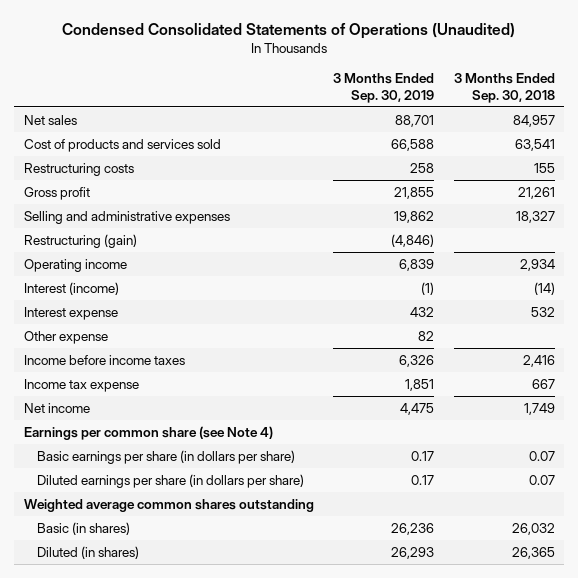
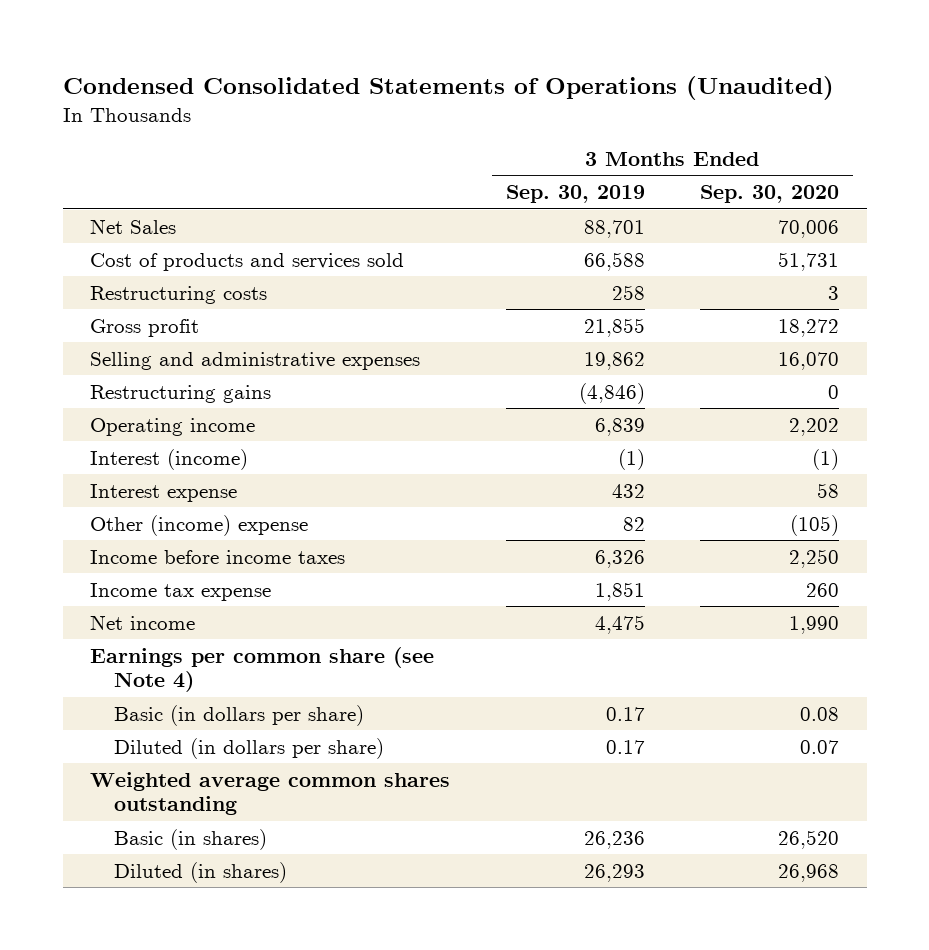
[453,73,555,103] 3 Months Ended Sep. 30, 2018 -> none
none -> [700,185,840,204] Sep. 30, 2020
[23,114,77,125] Net sales -> [90,218,177,234] Net Sales
[23,233,137,248] Restructuring (gain) -> [90,384,272,403] Restructuring gains
[23,330,108,344] Other expense -> [90,514,309,536] Other (income) expense
[37,449,296,464] Basic earnings per share (in dollars per share) -> [113,704,364,726] Basic (in dollars per share)
[37,473,305,488] Diluted earnings per share (in dollars per share) -> [113,737,384,759] Diluted (in dollars per share)

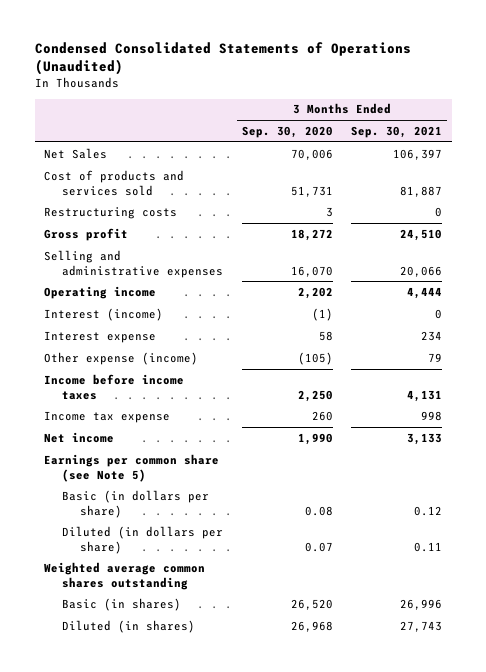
[505,185,645,204] Sep. 30, 2019 -> none
none -> [351,125,443,138] Sep. 30, 2021
[90,384,272,403] Restructuring gains -> none
[90,514,309,536] Other (income) expense -> [43,351,198,365] Other expense (income)
[90,646,435,693] Earnings per common share (see Note 4) -> [43,453,219,482] Earnings per common share (see Note 5)

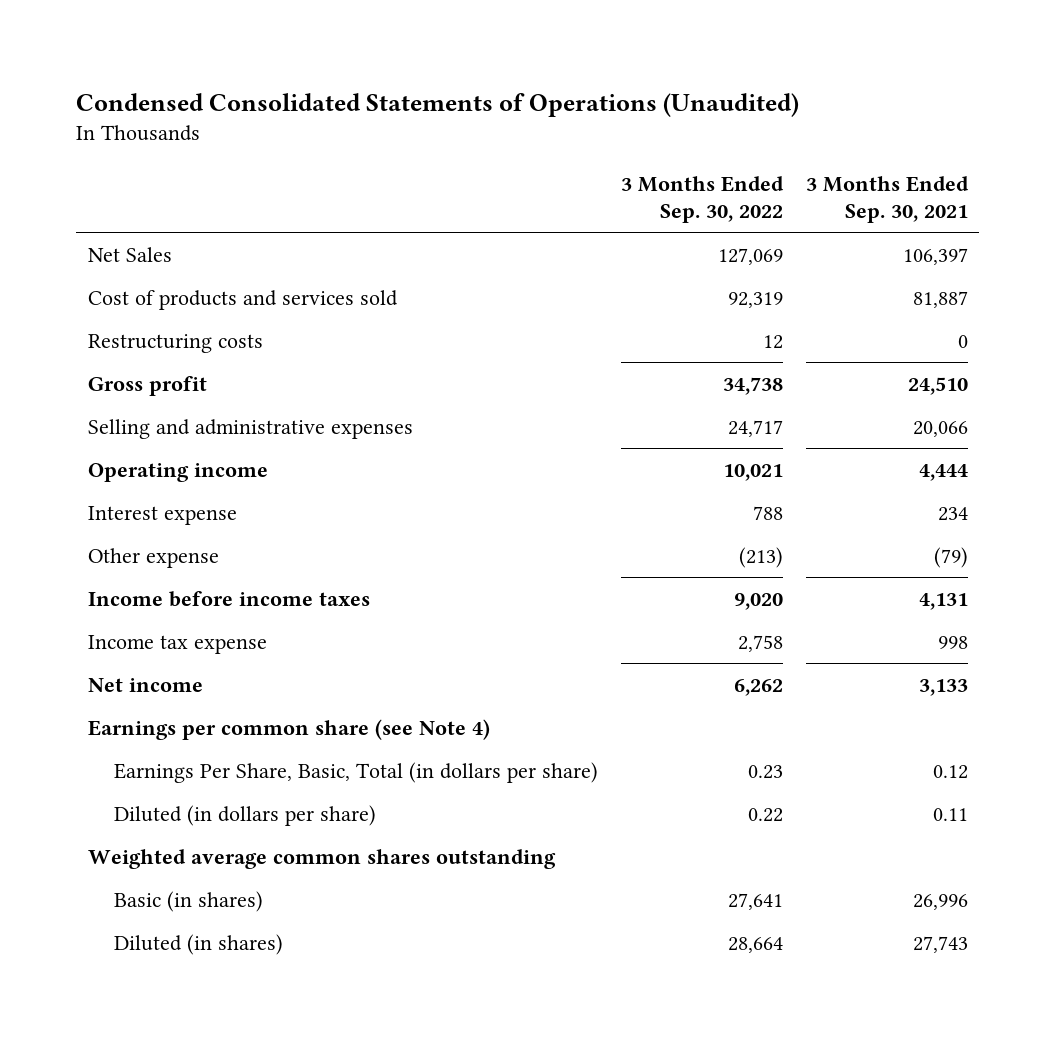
[241,125,333,138] Sep. 30, 2020 -> none
none -> [620,175,784,224] 3 Months Ended Sep. 30, 2022
[43,307,163,321] Interest (income) -> none
[43,351,198,365] Other expense (income) -> [87,547,219,568] Other expense
[428,352,443,362] 79 -> [933,546,968,568] (79)
[43,453,219,482] Earnings per common share (see Note 5) -> [87,718,490,740] Earnings per common share (see Note 4)
[62,489,210,518] Basic (in dollars per share) -> [114,761,599,783] Earnings Per Share, Basic, Total (in dollars per share)

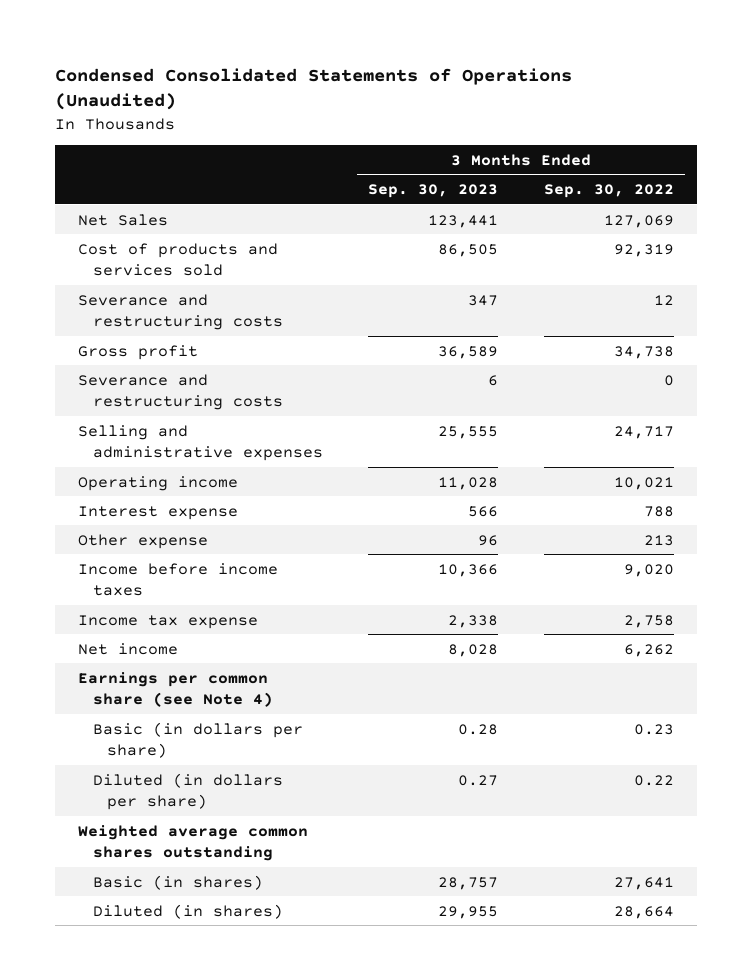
[805,175,969,224] 3 Months Ended Sep. 30, 2021 -> none
none -> [368,183,499,198] Sep. 30, 2023
[87,333,263,353] Restructuring costs -> [78,293,283,330] Severance and restructuring costs
none -> [78,373,283,410] Severance and restructuring costs
[738,546,783,568] (213) -> [643,534,674,546] 213
[114,761,599,783] Earnings Per Share, Basic, Total (in dollars per share) -> [92,721,303,758] Basic (in dollars per share)

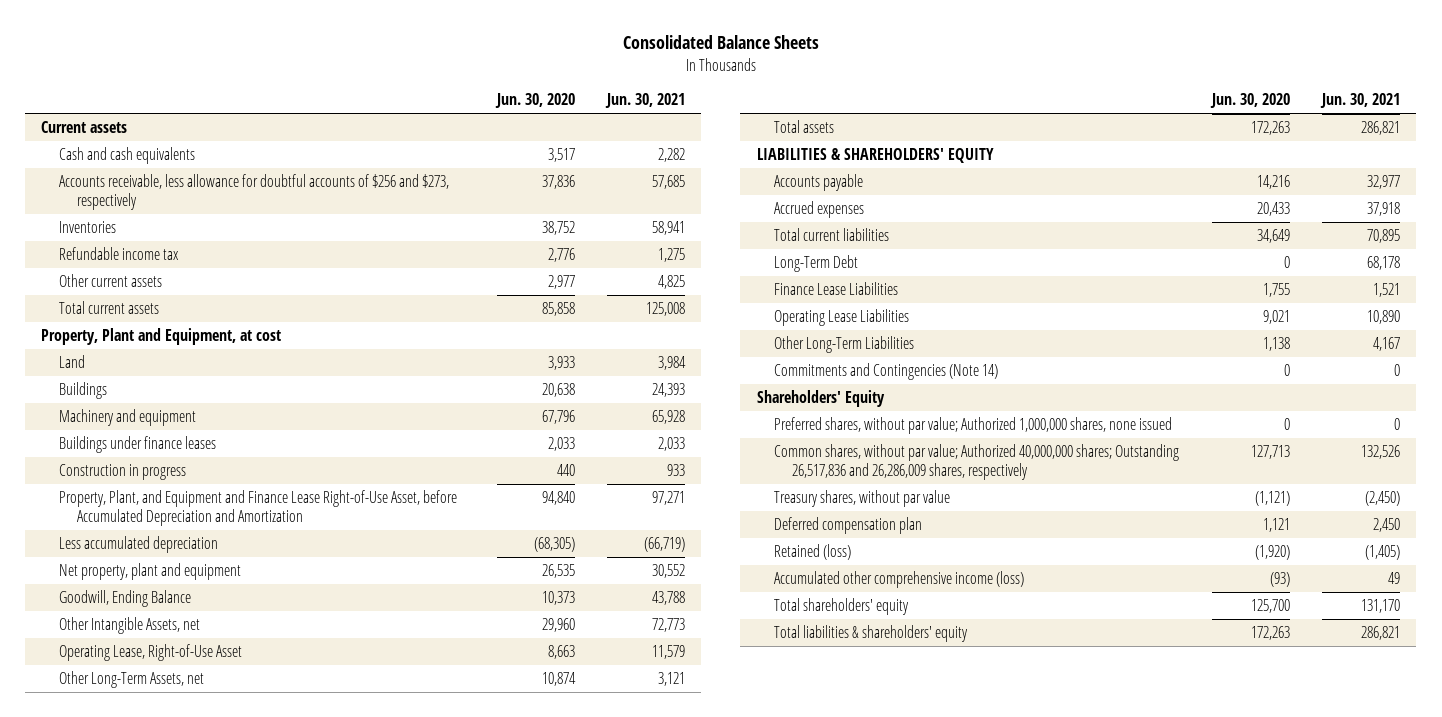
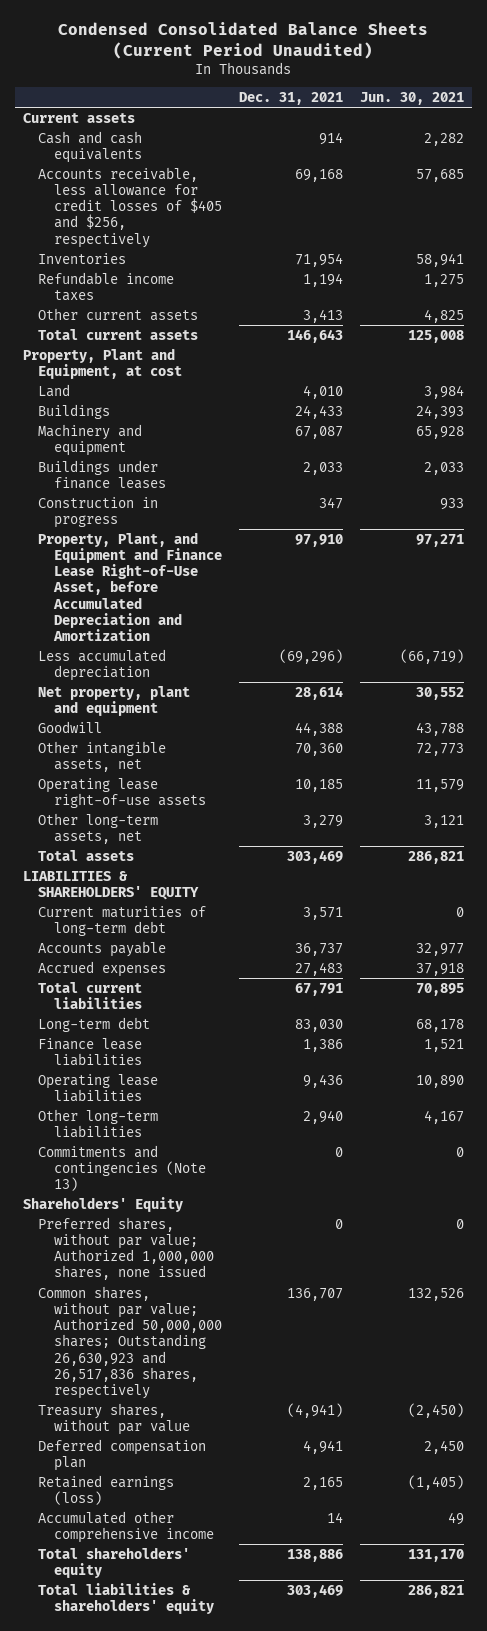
[622,35,819,50] Consolidated Balance Sheets -> [58,22,429,60] Condensed Consolidated Balance Sheets (Current Period Unaudited)
[494,93,575,109] Jun. 30, 2020 -> none
none -> [238,91,343,105] Dec. 31, 2021
[59,174,450,210] Accounts receivable, less allowance for doubtful accounts of $256 and $273, respectively -> [38,166,222,248] Accounts receivable, less allowance for credit losses of $405 and $256, respectively
[59,247,180,261] Refundable income tax -> [38,271,175,301] Refundable income taxes
[59,590,192,608] Goodwill, Ending Balance -> [38,720,103,733] Goodwill
[59,617,201,635] Other Intangible Assets, net -> [38,740,167,772] Other intangible assets, net
[59,644,243,662] Operating Lease, Right-of-Use Asset -> [38,777,206,808] Operating lease right-of-use assets
[59,671,205,689] Other Long-Term Assets, net -> [38,812,159,844] Other long-term assets, net
none -> [38,905,207,936] Current maturities of long-term debt
[774,255,859,273] Long-Term Debt -> [38,1016,151,1032] Long-term debt
[774,282,899,296] Finance Lease Liabilities -> [38,1037,143,1066] Finance lease liabilities
[774,309,910,327] Operating Lease Liabilities -> [38,1073,159,1102] Operating lease liabilities
[774,336,915,354] Other Long-Term Liabilities -> [38,1108,159,1138] Other long-term liabilities
[774,363,999,381] Commitments and Contingencies (Note 14) -> [38,1144,206,1192] Commitments and contingencies (Note 13)
[774,444,1180,480] Common shares, without par value; Authorized 40,000,000 shares; Outstanding 26,517,836 and 26,286,009 shares, respectively -> [38,1285,222,1400] Common shares, without par value; Authorized 50,000,000 shares; Outstanding 26,630,923 and 26,517,836 shares, respectively
[774,544,852,561] Retained (loss) -> [38,1474,175,1505] Retained earnings (loss)
[774,571,1025,589] Accumulated other comprehensive income (loss) -> [38,1510,214,1543] Accumulated other comprehensive income

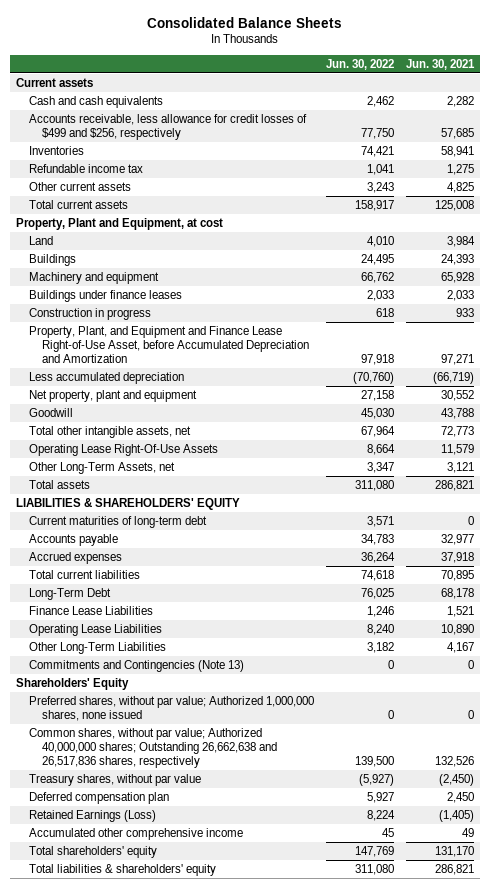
[58,22,429,60] Condensed Consolidated Balance Sheets (Current Period Unaudited) -> [146,16,342,28] Consolidated Balance Sheets
[238,91,343,105] Dec. 31, 2021 -> none
none -> [326,58,395,70] Jun. 30, 2022
[38,166,222,248] Accounts receivable, less allowance for credit losses of $405 and $256, respectively -> [28,114,307,140] Accounts receivable, less allowance for credit losses of $499 and $256, respectively
[38,271,175,301] Refundable income taxes -> [28,164,143,174] Refundable income tax
[38,740,167,772] Other intangible assets, net -> [28,426,191,439] Total other intangible assets, net
[38,777,206,808] Operating lease right-of-use assets -> [28,444,218,457] Operating Lease Right-Of-Use Assets
[38,812,159,844] Other long-term assets, net -> [28,462,175,475] Other Long-Term Assets, net
[38,1016,151,1032] Long-term debt -> [28,588,111,601] Long-Term Debt
[38,1037,143,1066] Finance lease liabilities -> [28,606,153,616] Finance Lease Liabilities
[38,1073,159,1102] Operating lease liabilities -> [28,624,162,637] Operating Lease Liabilities
[38,1108,159,1138] Other long-term liabilities -> [28,642,166,655] Other Long-Term Liabilities
[38,1144,206,1192] Commitments and contingencies (Note 13) -> [28,660,244,673] Commitments and Contingencies (Note 13)
[38,1285,222,1400] Common shares, without par value; Authorized 50,000,000 shares; Outstanding 26,630,923 and 26,517,836 shares, respectively -> [28,728,278,768] Common shares, without par value; Authorized 40,000,000 shares; Outstanding 26,662,638 and 26,517,836 shares, respectively
[38,1474,175,1505] Retained earnings (loss) -> [28,810,156,823] Retained Earnings (Loss)

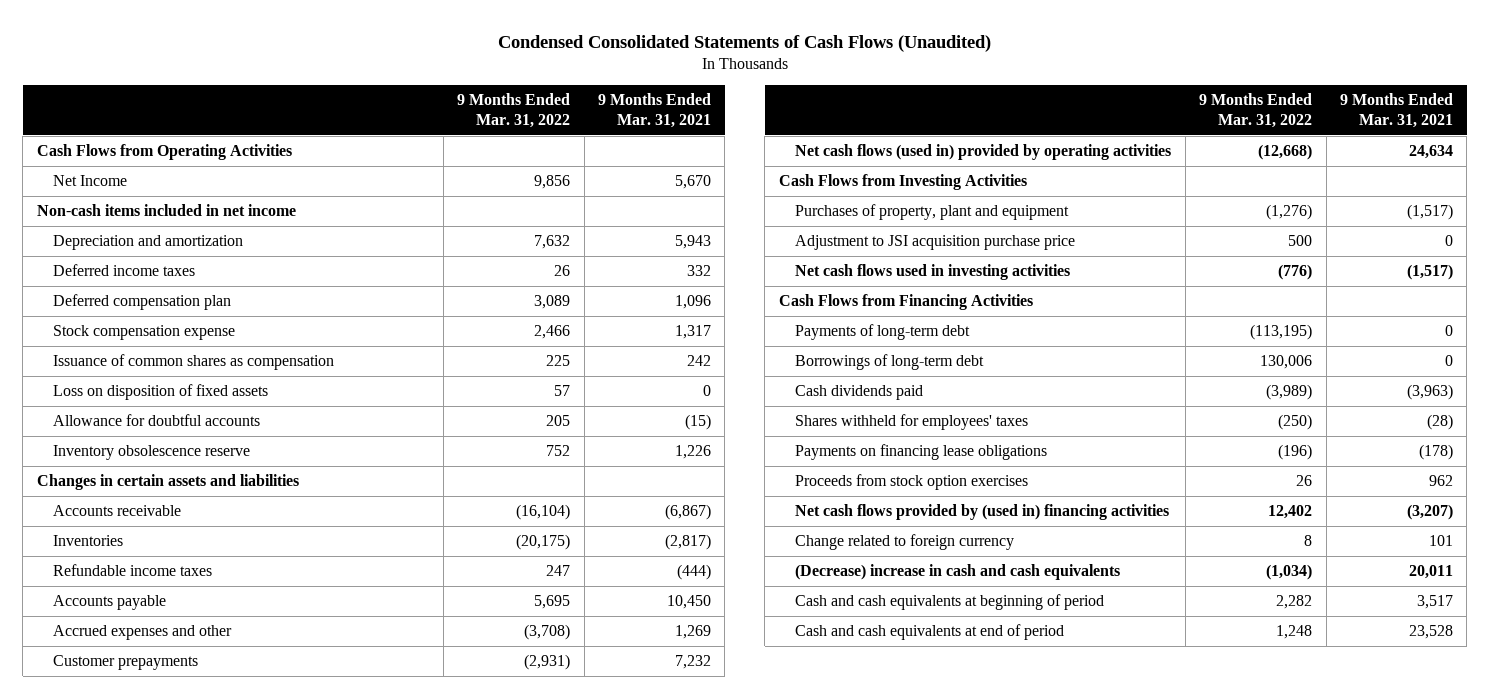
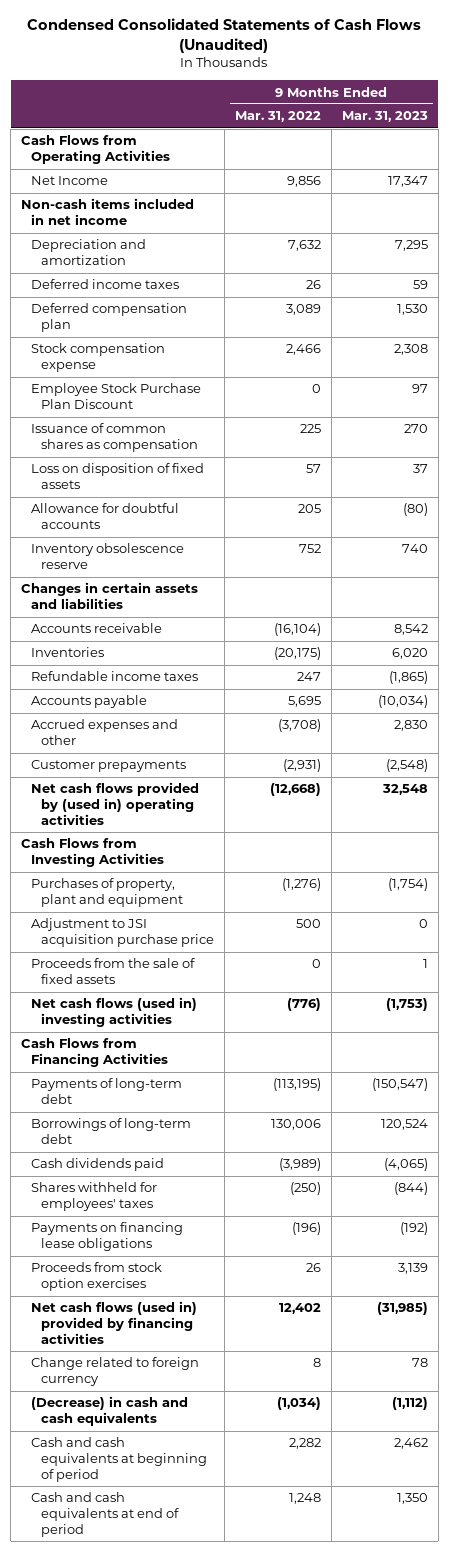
[597,93,711,129] 9 Months Ended Mar. 31, 2021 -> none
none -> [341,111,428,123] Mar. 31, 2023
none -> [31,383,202,410] Employee Stock Purchase Plan Discount
[795,143,1172,160] Net cash flows (used in) provided by operating activities -> [31,782,200,826] Net cash flows provided by (used in) operating activities
none -> [31,958,196,985] Proceeds from the sale of fixed assets
[795,263,1071,280] Net cash flows used in investing activities -> [31,997,198,1028] Net cash flows (used in) investing activities
[795,503,1170,520] Net cash flows provided by (used in) financing activities -> [31,1301,198,1345] Net cash flows (used in) provided by financing activities
[795,563,1121,580] (Decrease) increase in cash and cash equivalents -> [31,1396,189,1427] (Decrease) in cash and cash equivalents

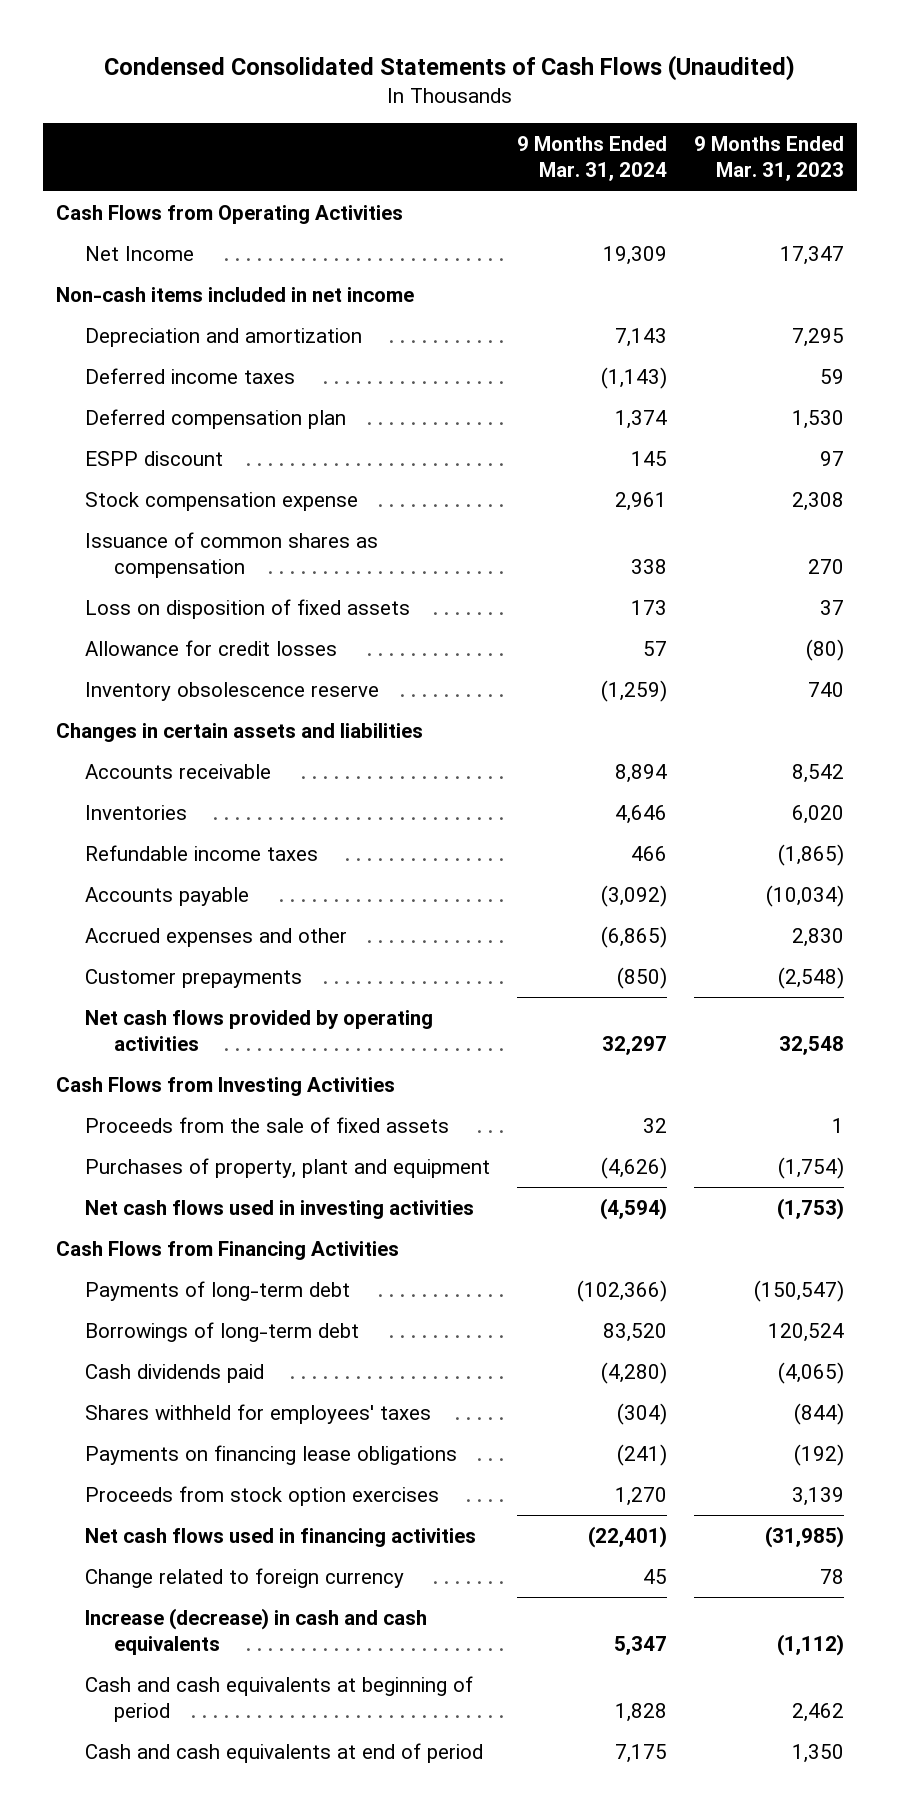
[234,111,321,123] Mar. 31, 2022 -> none
none -> [517,136,668,182] 9 Months Ended Mar. 31, 2024
none -> [85,450,224,466] ESPP discount
[31,383,202,410] Employee Stock Purchase Plan Discount -> none
[31,503,180,530] Allowance for doubtful accounts -> [85,639,338,656] Allowance for credit losses
[31,782,200,826] Net cash flows provided by (used in) operating activities -> [85,1009,434,1052] Net cash flows provided by operating activities
[31,918,215,948] Adjustment to JSI acquisition purchase price -> none
[31,878,184,908] Purchases of property, plant and equipment -> [85,1157,491,1178] Purchases of property, plant and equipment
[31,997,198,1028] Net cash flows (used in) investing activities -> [85,1199,475,1219] Net cash flows used in investing activities
[31,1301,198,1345] Net cash flows (used in) provided by financing activities -> [85,1527,477,1547] Net cash flows used in financing activities
[31,1396,189,1427] (Decrease) in cash and cash equivalents -> [85,1607,428,1656] Increase (decrease) in cash and cash equivalents

